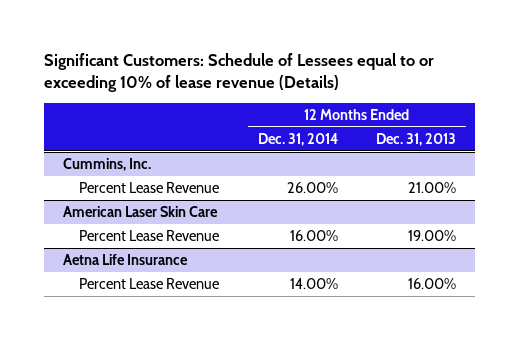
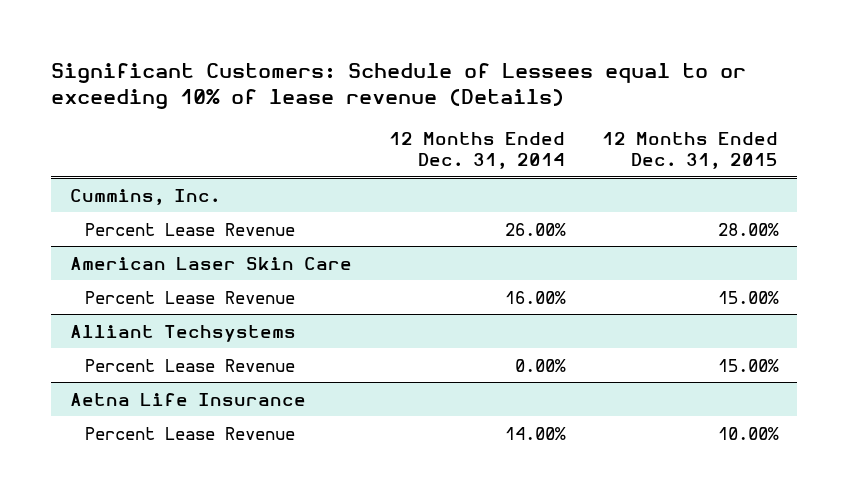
[376,132,457,146] Dec. 31, 2013 -> none
none -> [602,131,779,170] 12 Months Ended Dec. 31, 2015
none -> [69,324,296,342] Alliant Techsystems
none -> [84,358,295,372] Percent Lease Revenue

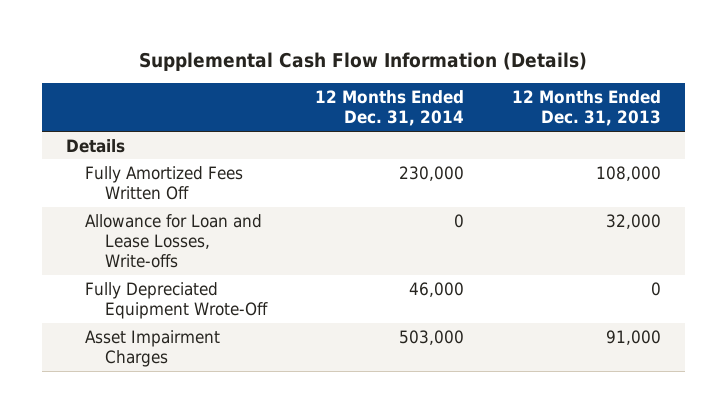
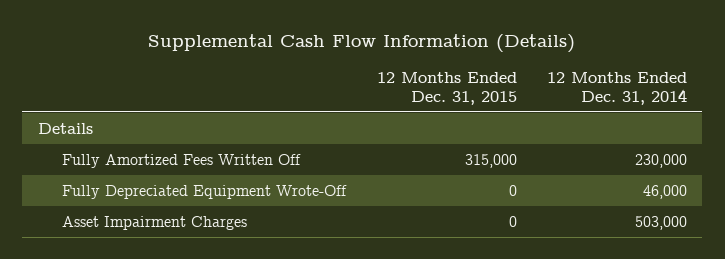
[511,89,661,127] 12 Months Ended Dec. 31, 2013 -> none
none -> [376,72,517,105] 12 Months Ended Dec. 31, 2015
[85,213,263,269] Allowance for Loan and Lease Losses, Write-offs -> none

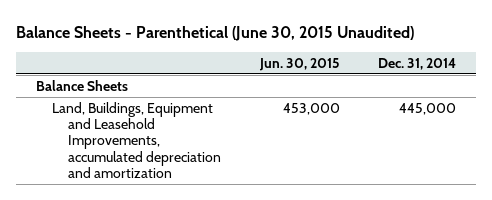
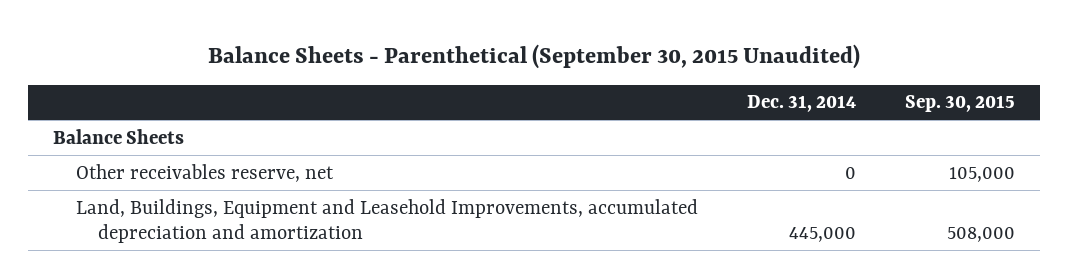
[16,26,415,42] Balance Sheets - Parenthetical (June 30, 2015 Unaudited) -> [208,43,861,69] Balance Sheets - Parenthetical (September 30, 2015 Unaudited)
[258,57,340,71] Jun. 30, 2015 -> none
none -> [905,95,1016,113] Sep. 30, 2015
none -> [75,163,334,182] Other receivables reserve, net

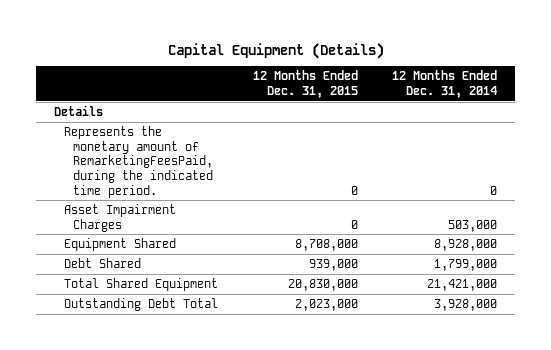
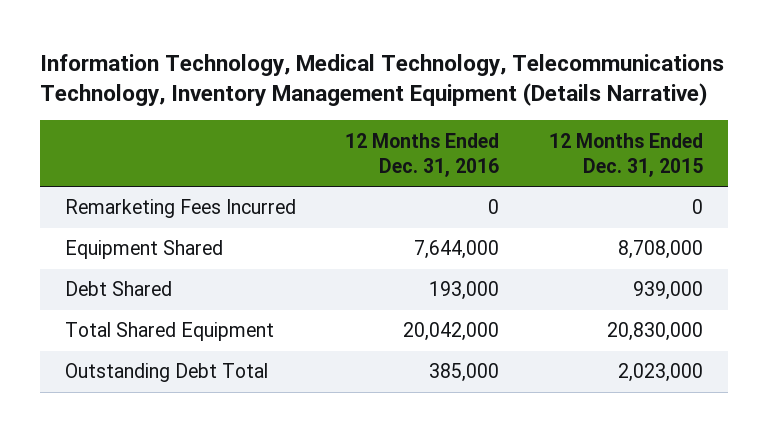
[167,42,384,59] Capital Equipment (Details) -> [40,53,725,106] Information Technology, Medical Technology, Telecommunications Technology, Inventory Management Equipment (Details Narrative)
[392,70,498,98] 12 Months Ended Dec. 31, 2014 -> none
none -> [345,132,500,177] 12 Months Ended Dec. 31, 2016
[53,104,103,116] Details -> none
[63,125,214,198] Represents the monetary amount of RemarketingFeesPaid, during the indicated time period. -> none
[63,203,176,232] Asset Impairment Charges -> none
none -> [64,199,296,219] Remarketing Fees Incurred

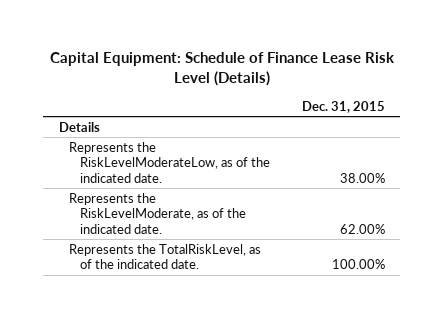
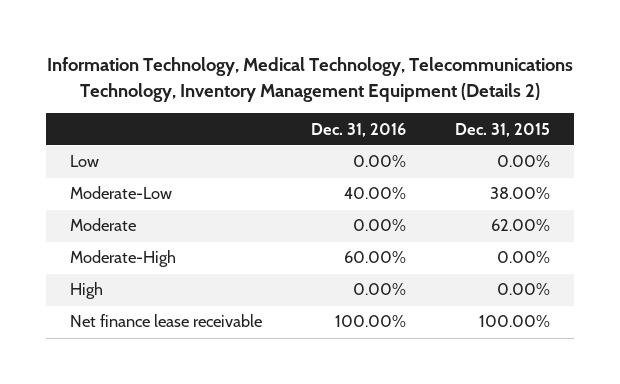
[49,52,395,87] Capital Equipment: Schedule of Finance Lease Risk Level (Details) -> [47,57,574,102] Information Technology, Medical Technology, Telecommunications Technology, Inventory Management Equipment (Details 2)
none -> [311,122,407,137] Dec. 31, 2016
[58,121,100,132] Details -> none
none -> [70,155,100,168] Low
[69,141,271,184] Represents the RiskLevelModerateLow, as of the indicated date. -> [70,186,173,200] Moderate-Low
[69,192,247,235] Represents the RiskLevelModerate, as of the indicated date. -> [70,218,137,232] Moderate
none -> [70,250,177,268] Moderate-High
none -> [70,282,104,300] High
[69,243,262,270] Represents the TotalRiskLevel, as of the indicated date. -> [70,314,263,328] Net finance lease receivable

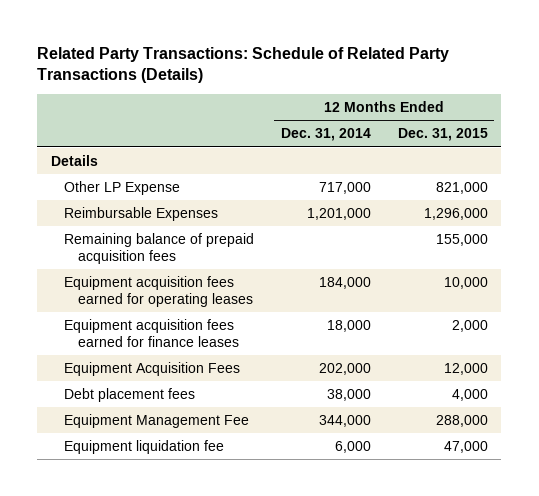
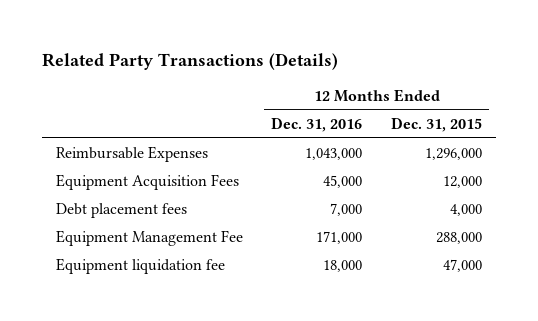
[37,46,450,84] Related Party Transactions: Schedule of Related Party Transactions (Details) -> [41,53,338,71] Related Party Transactions (Details)
[281,128,372,142] Dec. 31, 2014 -> none
none -> [271,117,363,133] Dec. 31, 2016
[50,154,98,166] Details -> none
[64,180,181,195] Other LP Expense -> none
[64,232,255,264] Remaining balance of prepaid acquisition fees -> none
[64,275,253,307] Equipment acquisition fees earned for operating leases -> none
[64,318,239,347] Equipment acquisition fees earned for finance leases -> none

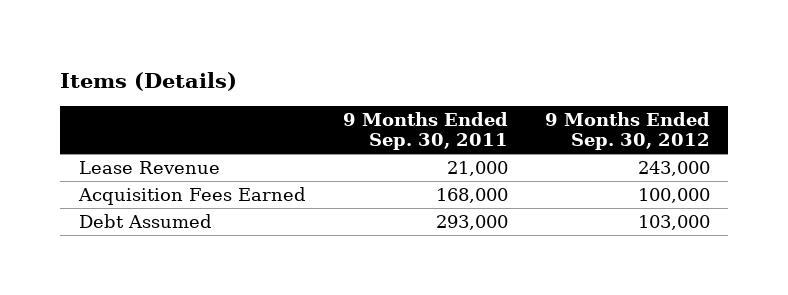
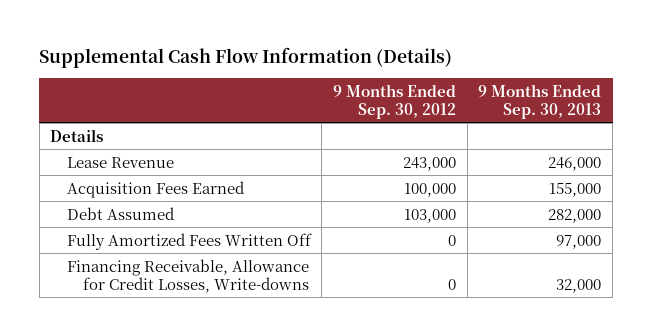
[60,72,238,92] Items (Details) -> [39,46,453,68] Supplemental Cash Flow Information (Details)
[342,111,508,151] 9 Months Ended Sep. 30, 2011 -> none
none -> [478,83,602,119] 9 Months Ended Sep. 30, 2013
none -> [50,128,104,142] Details
none -> [66,232,312,250] Fully Amortized Fees Written Off
none -> [66,258,309,293] Financing Receivable, Allowance for Credit Losses, Write-downs

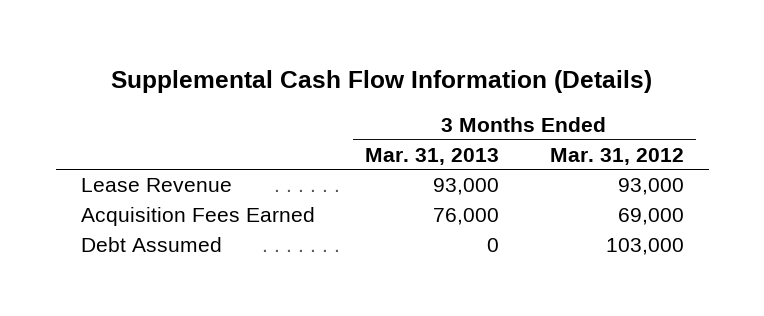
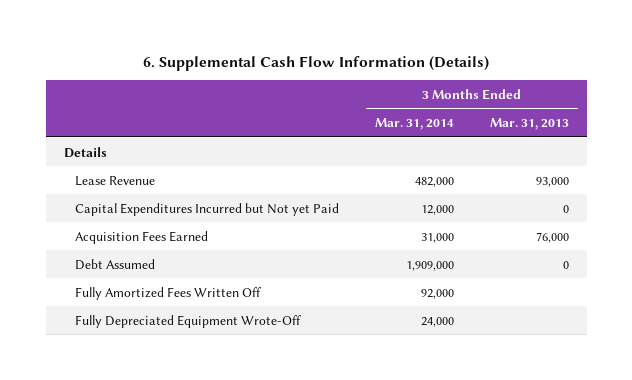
[111,70,653,94] Supplemental Cash Flow Information (Details) -> [143,55,490,71] 6. Supplemental Cash Flow Information (Details)
[549,147,684,165] Mar. 31, 2012 -> none
none -> [374,118,454,131] Mar. 31, 2014
none -> [63,146,107,158] Details
none -> [74,202,339,216] Capital Expenditures Incurred but Not yet Paid
none -> [74,286,261,300] Fully Amortized Fees Written Off
none -> [74,314,301,328] Fully Depreciated Equipment Wrote-Off

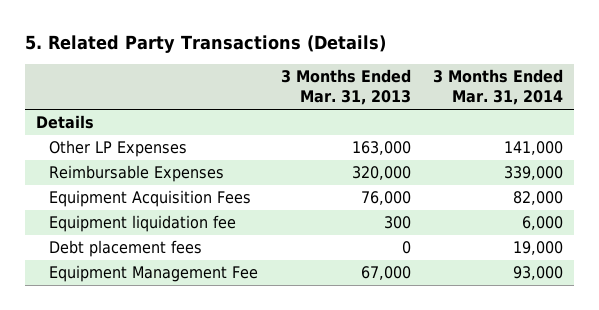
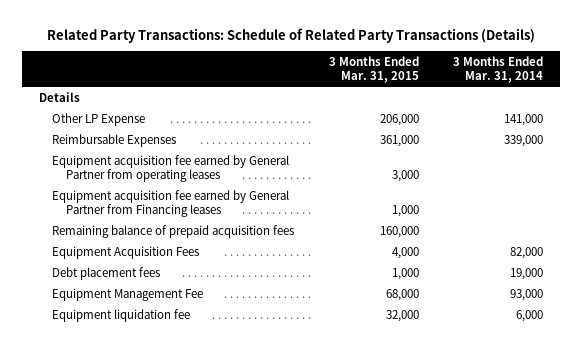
[24,34,386,53] 5. Related Party Transactions (Details) -> [46,27,535,43] Related Party Transactions: Schedule of Related Party Transactions (Details)
[280,69,411,106] 3 Months Ended Mar. 31, 2013 -> none
none -> [328,55,419,83] 3 Months Ended Mar. 31, 2015
[49,140,188,158] Other LP Expenses -> [52,112,146,126] Other LP Expense
none -> [52,154,290,182] Equipment acquisition fee earned by General Partner from operating leases
none -> [52,189,290,217] Equipment acquisition fee earned by General Partner from Financing leases
none -> [52,224,295,238] Remaining balance of prepaid acquisition fees
[49,215,237,233] Equipment liquidation fee -> [52,308,191,322] Equipment liquidation fee

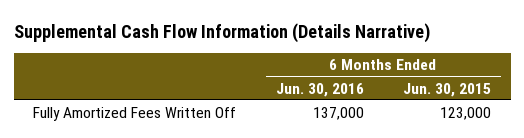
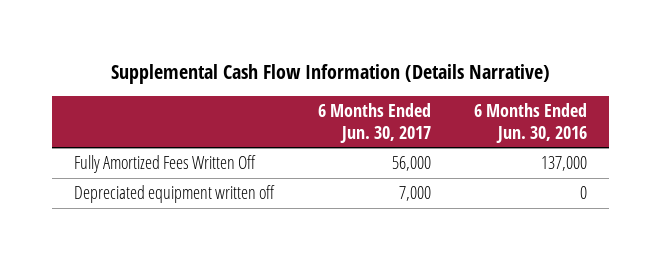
[403,82,492,97] Jun. 30, 2015 -> none
none -> [317,103,431,143] 6 Months Ended Jun. 30, 2017
none -> [73,185,275,204] Depreciated equipment written off

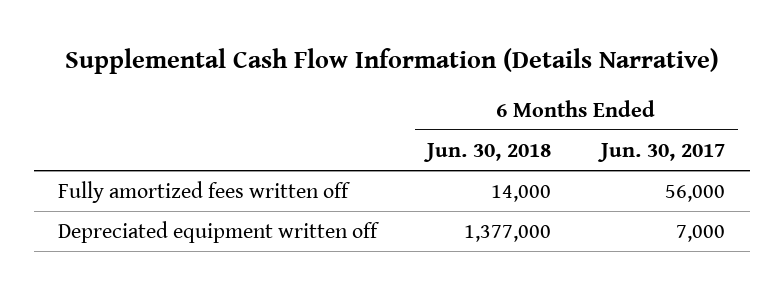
[474,103,588,143] 6 Months Ended Jun. 30, 2016 -> none
none -> [423,142,552,162] Jun. 30, 2018
[73,155,256,174] Fully Amortized Fees Written Off -> [58,180,352,203] Fully amortized fees written off

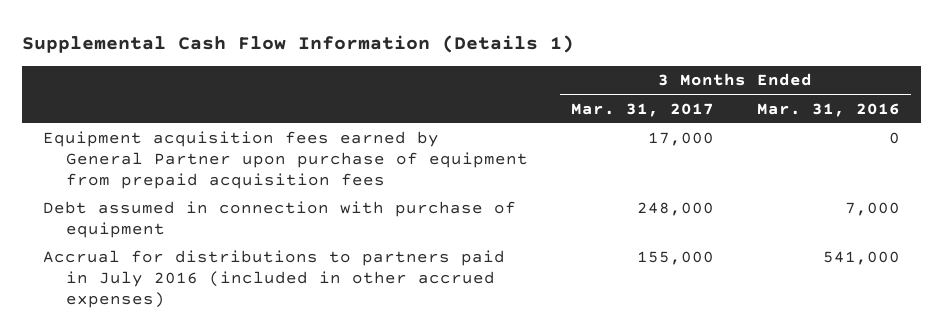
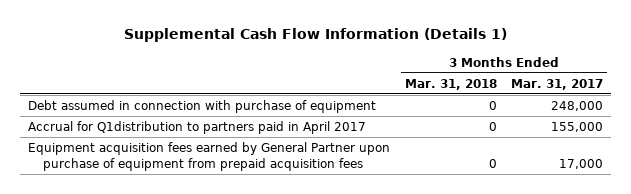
[756,102,900,117] Mar. 31, 2016 -> none
none -> [404,78,497,90] Mar. 31, 2018
[43,250,506,308] Accrual for distributions to partners paid in July 2016 (included in other accrued expenses) -> [27,120,366,134] Accrual for Q1distribution to partners paid in April 2017
[43,131,529,189] Equipment acquisition fees earned by General Partner upon purchase of equipment from prepaid acquisition fees -> [27,141,390,171] Equipment acquisition fees earned by General Partner upon purchase of equipment from prepaid acquisition fees

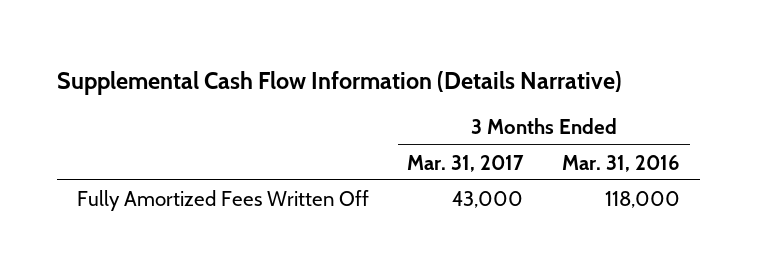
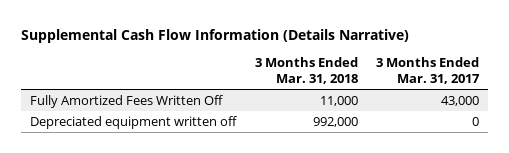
[562,154,681,172] Mar. 31, 2016 -> none
none -> [254,57,358,85] 3 Months Ended Mar. 31, 2018
none -> [30,116,238,130] Depreciated equipment written off

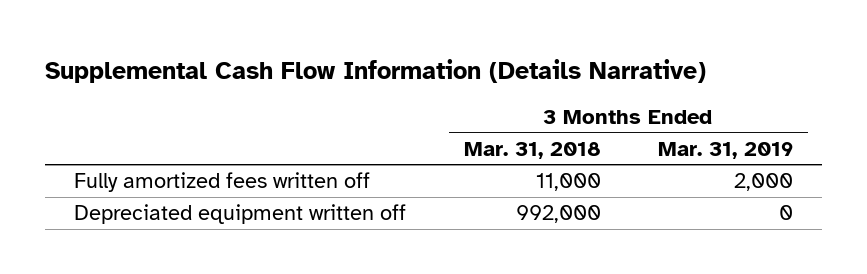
[376,57,481,85] 3 Months Ended Mar. 31, 2017 -> none
none -> [658,141,794,159] Mar. 31, 2019
[30,95,224,109] Fully Amortized Fees Written Off -> [73,172,370,193] Fully amortized fees written off

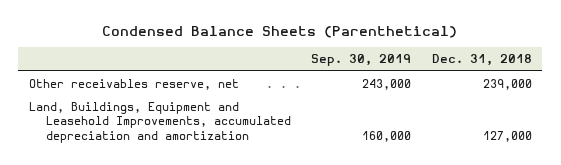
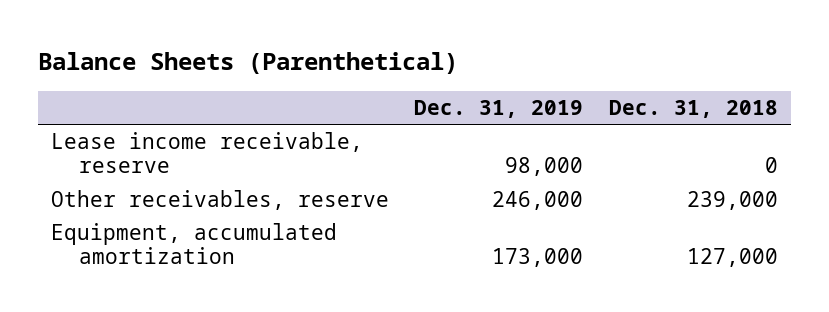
[102,25,458,38] Condensed Balance Sheets (Parenthetical) -> [37,52,458,75] Balance Sheets (Parenthetical)
[311,54,412,67] Sep. 30, 2019 -> none
none -> [414,100,584,119] Dec. 31, 2019
none -> [50,132,363,174] Lease income receivable, reserve
[28,79,239,91] Other receivables reserve, net -> [50,190,389,211] Other receivables, reserve
[28,102,291,143] Land, Buildings, Equipment and Leasehold Improvements, accumulated depreciation and amortization -> [50,223,337,265] Equipment, accumulated amortization

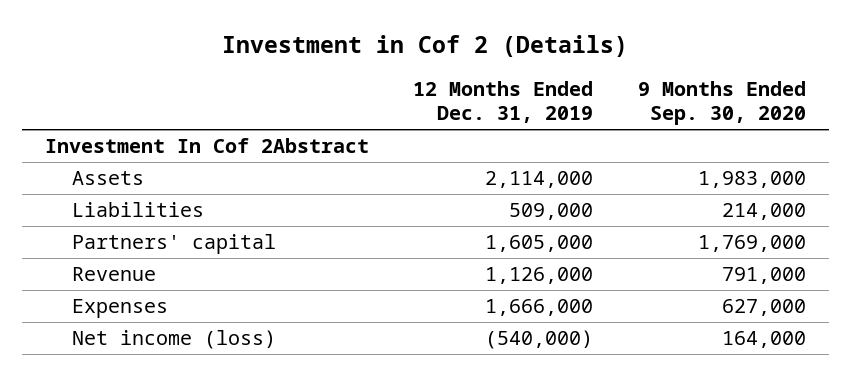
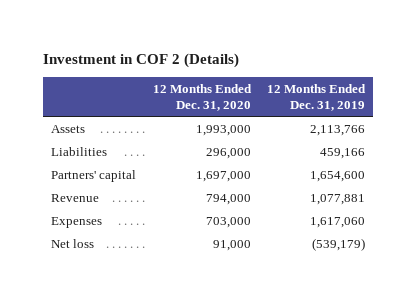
[222,35,629,58] Investment in Cof 2 (Details) -> [43,52,240,68] Investment in COF 2 (Details)
[638,80,807,126] 9 Months Ended Sep. 30, 2020 -> none
none -> [152,83,252,112] 12 Months Ended Dec. 31, 2020
[44,137,369,153] Investment In Cof 2Abstract -> none
[485,170,594,188] 2,114,000 -> [309,124,365,136] 2,113,766
[509,202,594,220] 509,000 -> [319,147,365,159] 459,166
[485,234,594,252] 1,605,000 -> [309,170,365,182] 1,654,600
[485,266,594,284] 1,126,000 -> [309,193,365,205] 1,077,881
[485,298,594,316] 1,666,000 -> [309,216,365,228] 1,617,060
[72,329,277,349] Net income (loss) -> [51,238,95,248] Net loss
[485,329,594,349] (540,000) -> [311,237,365,251] (539,179)

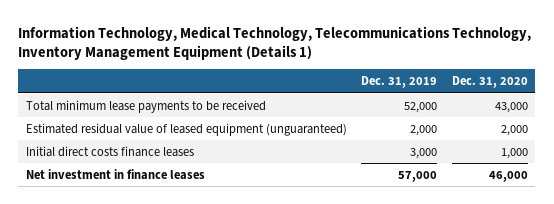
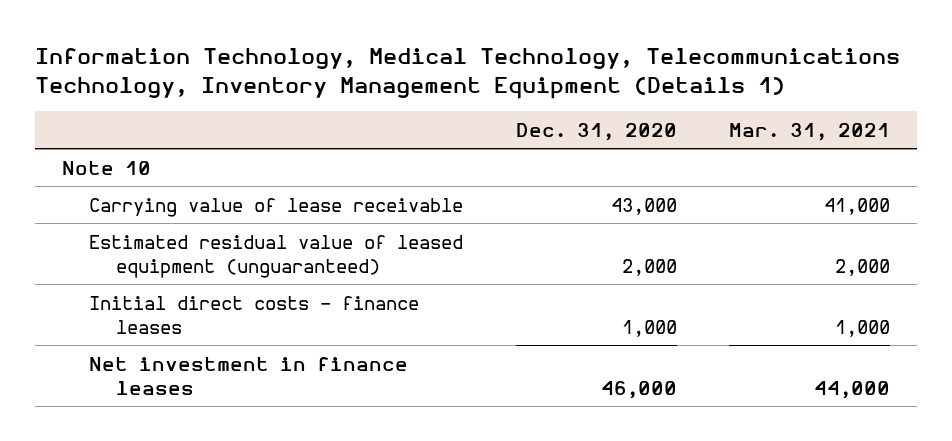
[361,76,438,89] Dec. 31, 2019 -> none
none -> [729,122,891,141] Mar. 31, 2021
none -> [61,160,151,175] Note 10
[25,99,266,113] Total minimum lease payments to be received -> [88,197,463,217] Carrying value of lease receivable
[25,145,194,157] Initial direct costs finance leases -> [88,295,419,334] Initial direct costs - finance leases

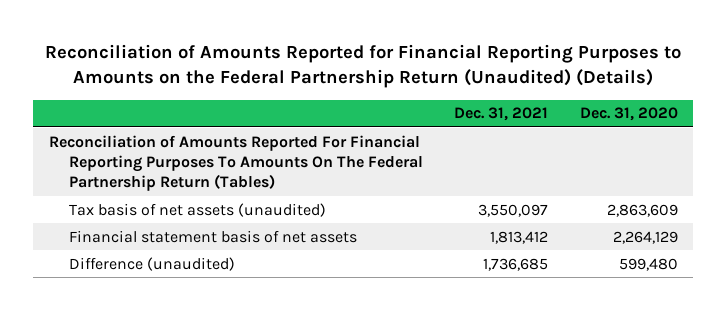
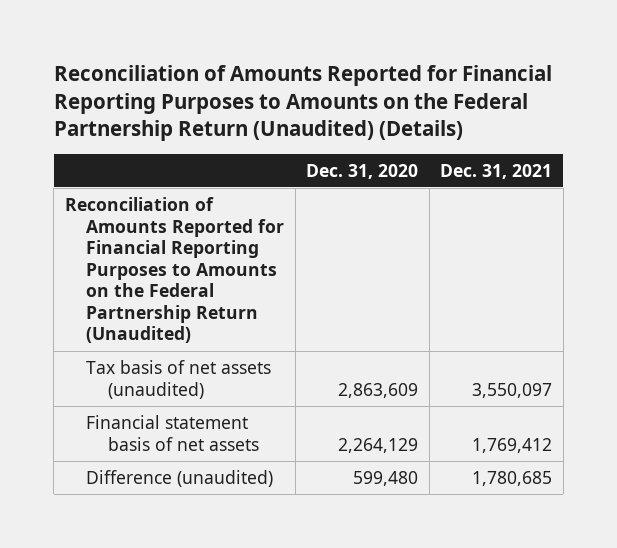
[48,134,424,192] Reconciliation of Amounts Reported For Financial Reporting Purposes To Amounts On The Federal Partnership Return (Tables) -> [64,196,285,344] Reconciliation of Amounts Reported for Financial Reporting Purposes to Amounts on the Federal Partnership Return (Unaudited)
[490,230,549,244] 1,813,412 -> [472,437,553,453] 1,769,412
[483,257,549,271] 1,736,685 -> [472,470,553,486] 1,780,685

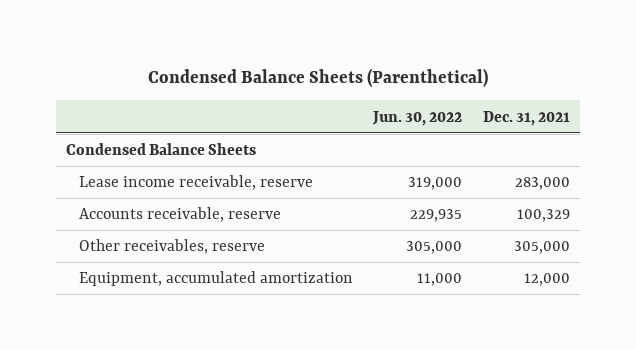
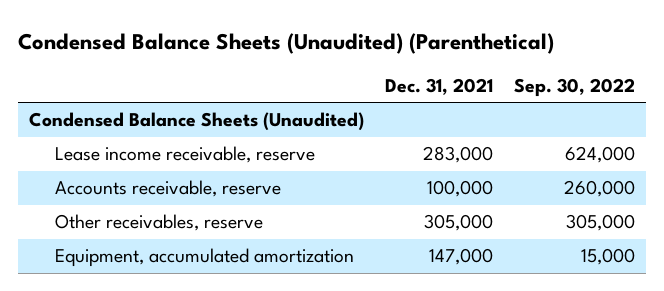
[148,67,489,87] Condensed Balance Sheets (Parenthetical) -> [18,32,555,54] Condensed Balance Sheets (Unaudited) (Parenthetical)
[372,110,463,126] Jun. 30, 2022 -> none
none -> [514,77,636,97] Sep. 30, 2022
[66,143,257,156] Condensed Balance Sheets -> [29,112,365,132] Condensed Balance Sheets (Unaudited)
[517,209,571,223] 100,329 -> [427,180,494,198] 100,000
[524,273,571,287] 12,000 -> [429,248,494,266] 147,000

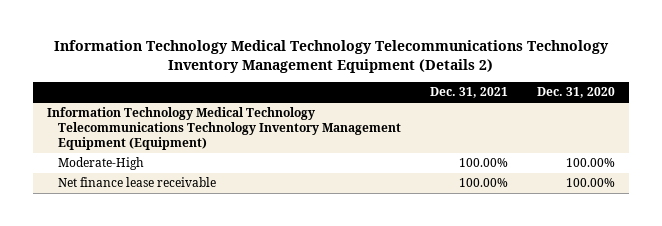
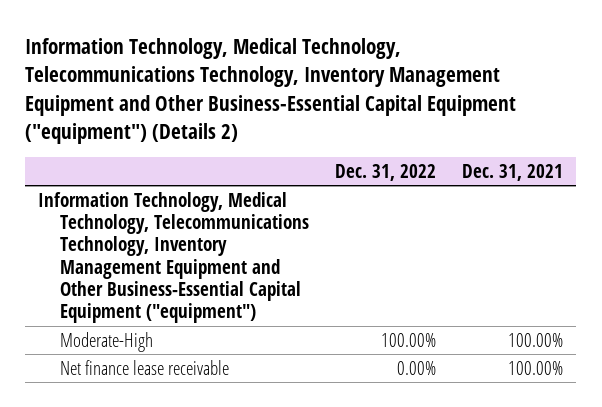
[54,40,610,74] Information Technology Medical Technology Telecommunications Technology Inventory Management Equipment (Details 2) -> [25,37,517,144] Information Technology, Medical Technology, Telecommunications Technology, Inventory Management Equipment and Other Business-Essential Capital Equipment ("equipment") (Details 2)
[537,87,616,99] Dec. 31, 2020 -> none
none -> [335,163,437,181] Dec. 31, 2022
[47,107,402,151] Information Technology Medical Technology Telecommunications Technology Inventory Management Equipment (Equipment) -> [38,191,309,324] Information Technology, Medical Technology, Telecommunications Technology, Inventory Management Equipment and Other Business-Essential Capital Equipment ("equipment")

